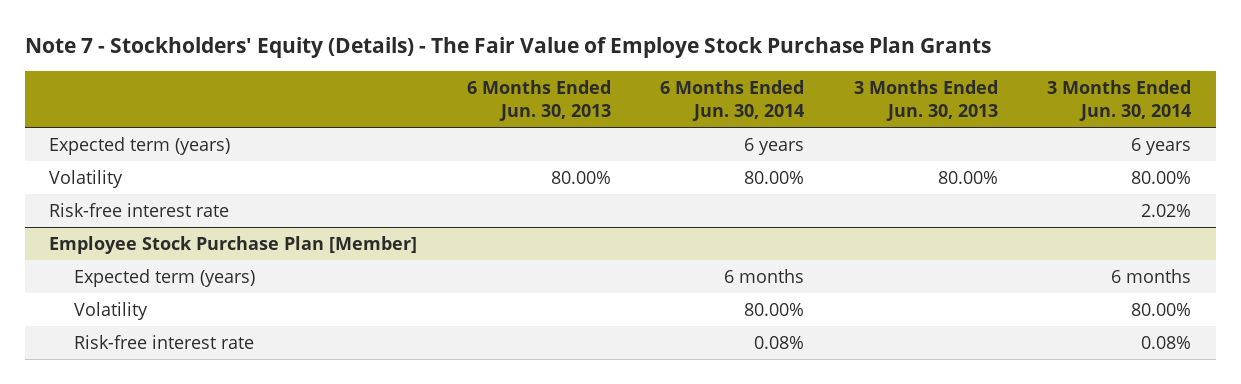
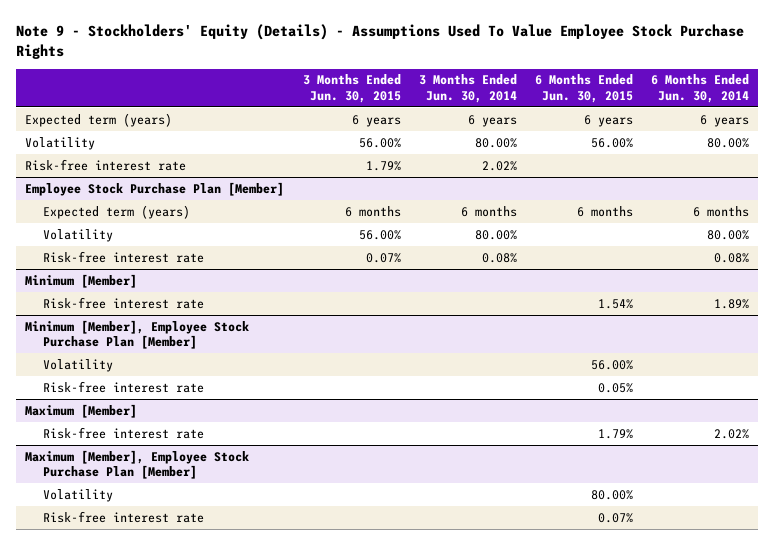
[24,36,991,58] Note 7 - Stockholders' Equity (Details) - The Fair Value of Employe Stock Purchase Plan Grants -> [16,24,745,59] Note 9 - Stockholders' Equity (Details) - Assumptions Used To Value Employee Stock Purchase Rights
[466,80,611,122] 6 Months Ended Jun. 30, 2013 -> none
[853,80,998,122] 3 Months Ended Jun. 30, 2013 -> none
none -> [302,74,401,103] 3 Months Ended Jun. 30, 2015
none -> [535,74,634,103] 6 Months Ended Jun. 30, 2015
none -> [25,273,138,288] Minimum [Member]
none -> [42,296,204,309] Risk-free interest rate
none -> [25,319,250,350] Minimum [Member], Employee Stock Purchase Plan [Member]
none -> [42,358,113,372] Volatility
none -> [42,380,204,393] Risk-free interest rate
none -> [25,403,138,418] Maximum [Member]
none -> [42,426,204,439] Risk-free interest rate
none -> [25,449,250,480] Maximum [Member], Employee Stock Purchase Plan [Member]
none -> [42,488,113,502] Volatility
none -> [42,510,204,523] Risk-free interest rate

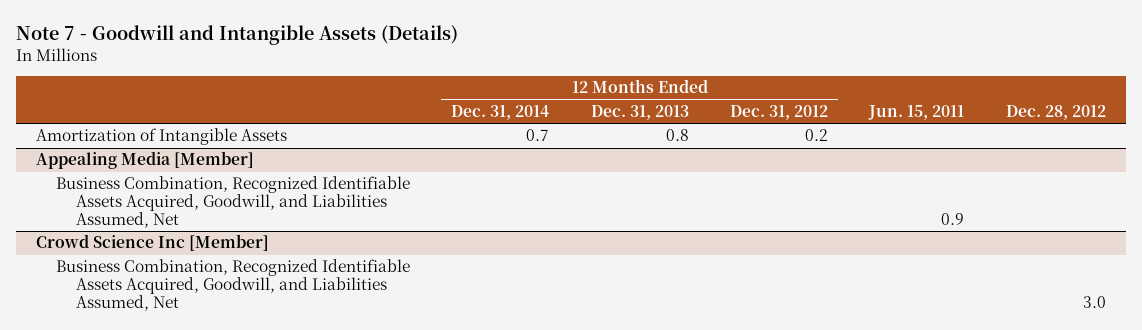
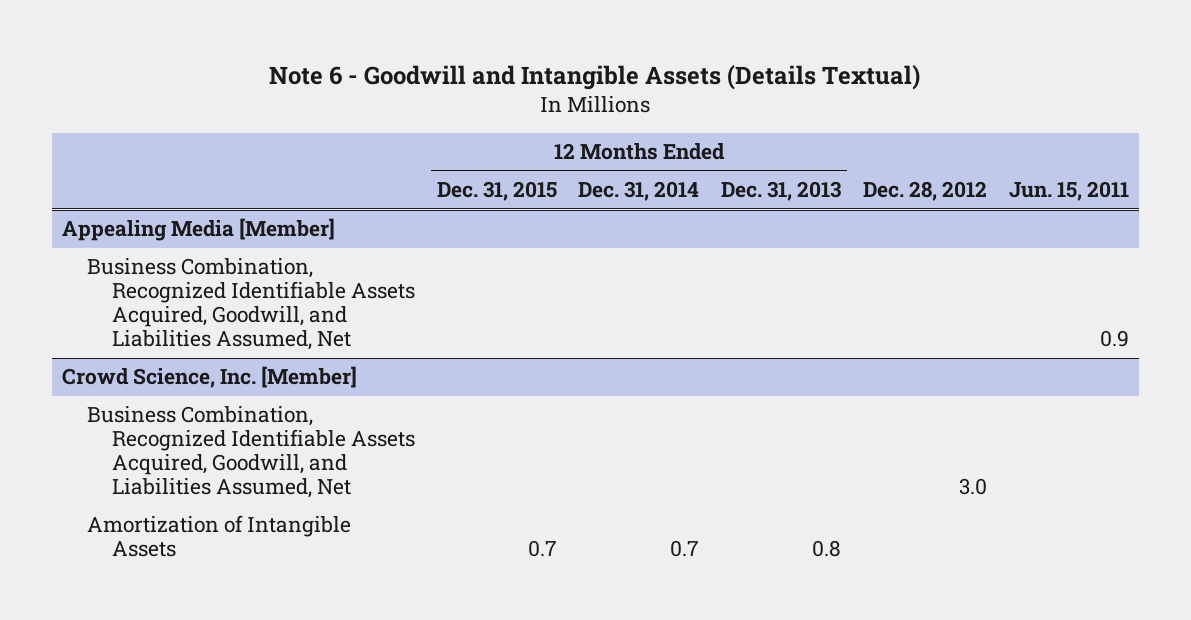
[15,24,458,45] Note 7 - Goodwill and Intangible Assets (Details) -> [269,64,921,90] Note 6 - Goodwill and Intangible Assets (Details Textual)
[730,104,829,120] Dec. 31, 2012 -> none
none -> [436,181,557,202] Dec. 31, 2015
[36,128,288,146] Amortization of Intangible Assets -> none
[36,234,270,252] Crowd Science Inc [Member] -> [62,366,358,389] Crowd Science, Inc. [Member]
none -> [87,515,352,558] Amortization of Intangible Assets

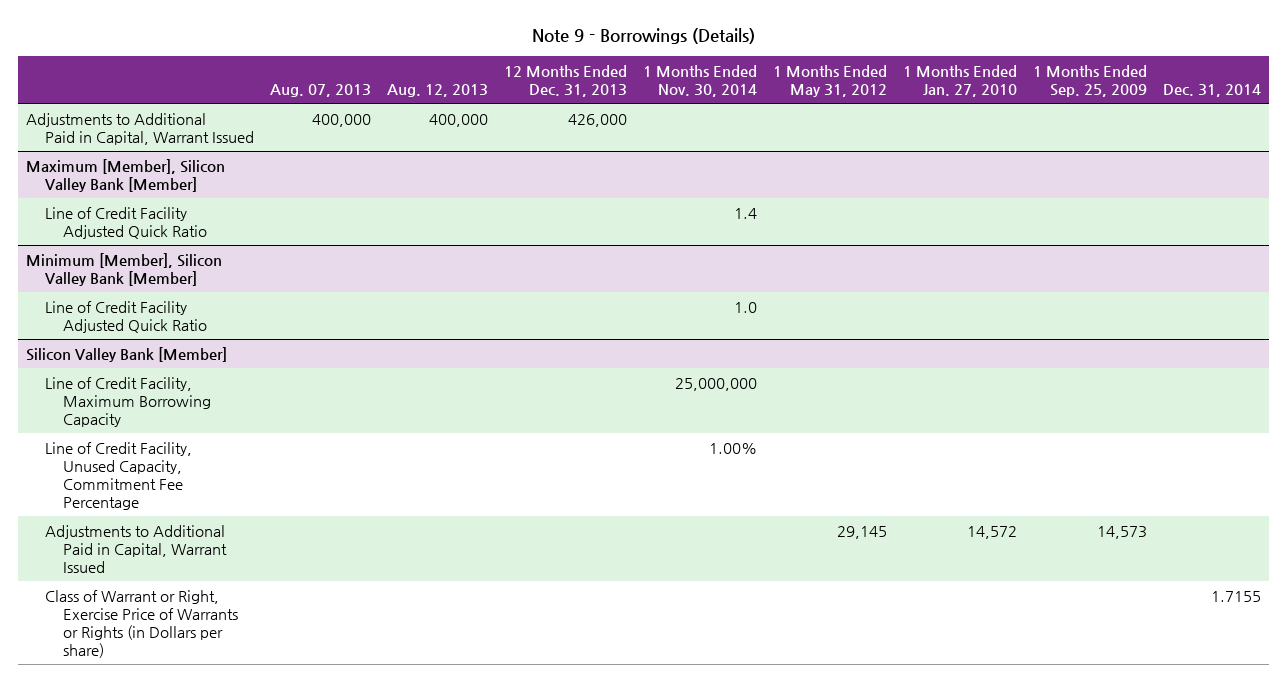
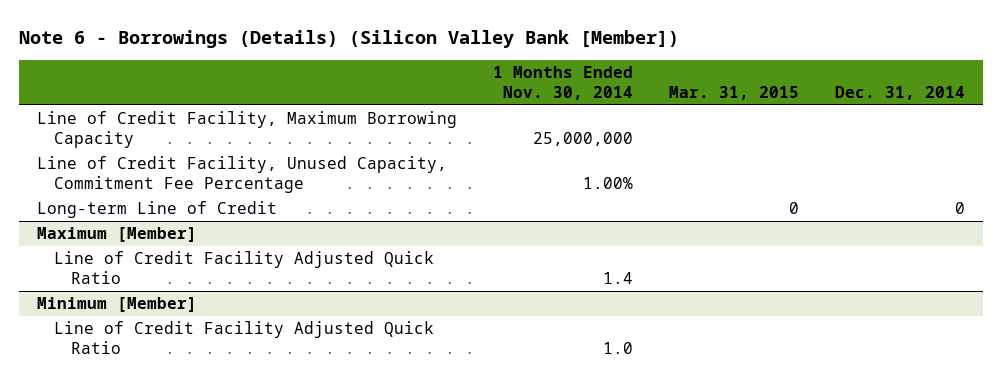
[531,28,755,45] Note 9 - Borrowings (Details) -> [19,29,680,48] Note 6 - Borrowings (Details) (Silicon Valley Bank [Member])
[269,83,371,97] Aug. 07, 2013 -> none
[386,83,488,97] Aug. 12, 2013 -> none
[503,64,627,97] 12 Months Ended Dec. 31, 2013 -> none
[772,64,887,97] 1 Months Ended May 31, 2012 -> none
[902,64,1017,97] 1 Months Ended Jan. 27, 2010 -> none
[1032,64,1147,97] 1 Months Ended Sep. 25, 2009 -> none
none -> [669,85,800,100] Mar. 31, 2015
[26,112,254,145] Adjustments to Additional Paid in Capital, Warrant Issued -> none
none -> [37,111,458,148] Line of Credit Facility, Maximum Borrowing Capacity
none -> [37,156,448,193] Line of Credit Facility, Unused Capacity, Commitment Fee Percentage
none -> [37,201,278,219] Long-term Line of Credit
[26,158,226,192] Maximum [Member], Silicon Valley Bank [Member] -> [37,227,198,243] Maximum [Member]
[26,252,223,286] Minimum [Member], Silicon Valley Bank [Member] -> [37,297,198,313] Minimum [Member]
[26,346,228,362] Silicon Valley Bank [Member] -> none
[44,376,211,427] Line of Credit Facility, Maximum Borrowing Capacity -> none
[44,441,192,511] Line of Credit Facility, Unused Capacity, Commitment Fee Percentage -> none
[44,524,227,573] Adjustments to Additional Paid in Capital, Warrant Issued -> none
[44,589,238,659] Class of Warrant or Right, Exercise Price of Warrants or Rights (in Dollars per share) -> none

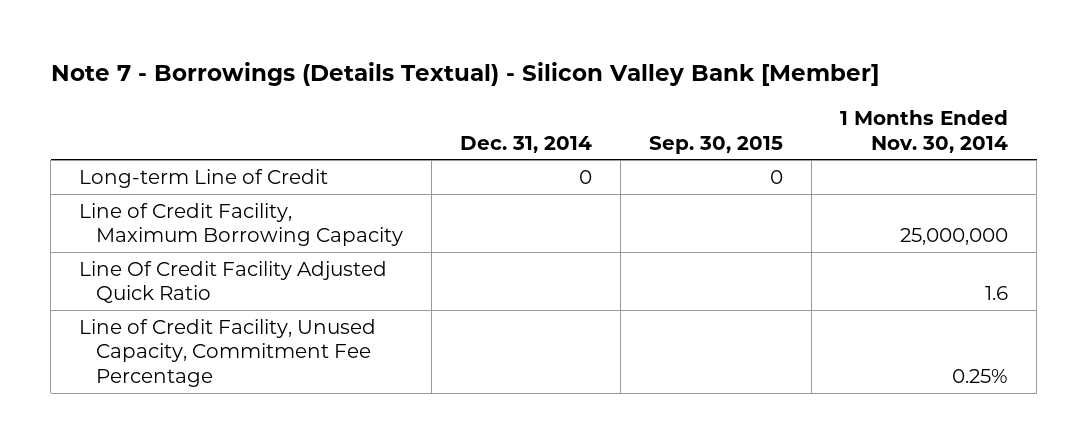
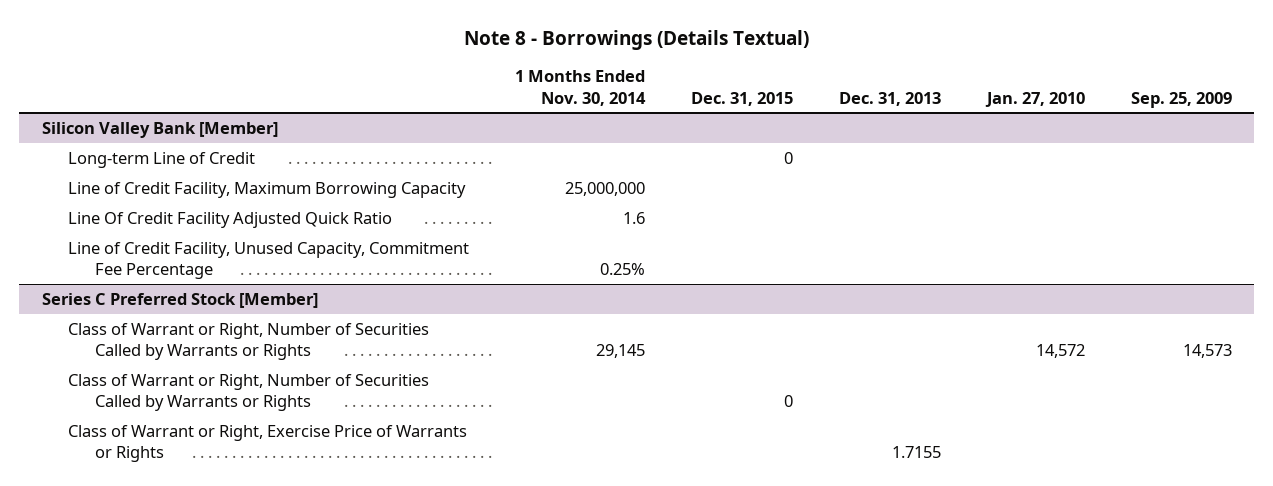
[50,62,879,87] Note 7 - Borrowings (Details Textual) - Silicon Valley Bank [Member] -> [463,29,809,50] Note 8 - Borrowings (Details Textual)
[459,135,592,153] Dec. 31, 2014 -> none
[648,135,783,154] Sep. 30, 2015 -> none
none -> [691,91,794,106] Dec. 31, 2015
none -> [838,91,941,106] Dec. 31, 2013
none -> [984,91,1085,107] Jan. 27, 2010
none -> [1130,91,1232,108] Sep. 25, 2009
none -> [41,121,278,138] Silicon Valley Bank [Member]
none -> [41,292,318,308] Series C Preferred Stock [Member]
none -> [68,322,430,361] Class of Warrant or Right, Number of Securities Called by Warrants or Rights
none -> [68,373,430,412] Class of Warrant or Right, Number of Securities Called by Warrants or Rights
none -> [68,424,468,463] Class of Warrant or Right, Exercise Price of Warrants or Rights

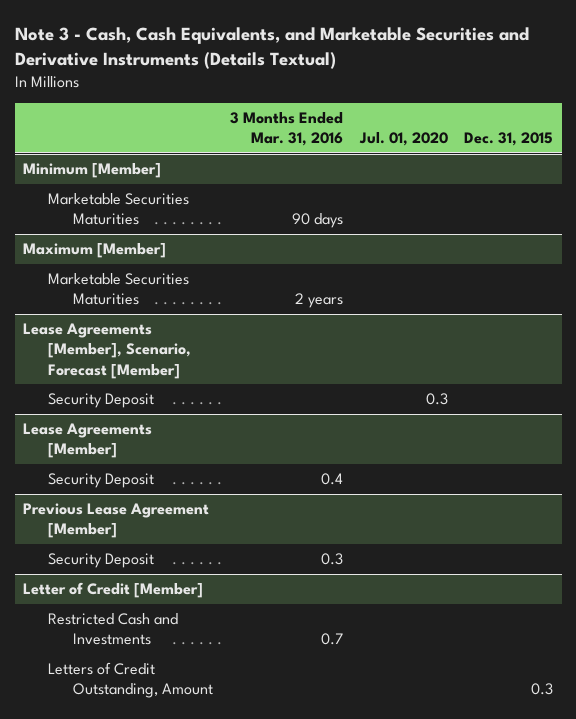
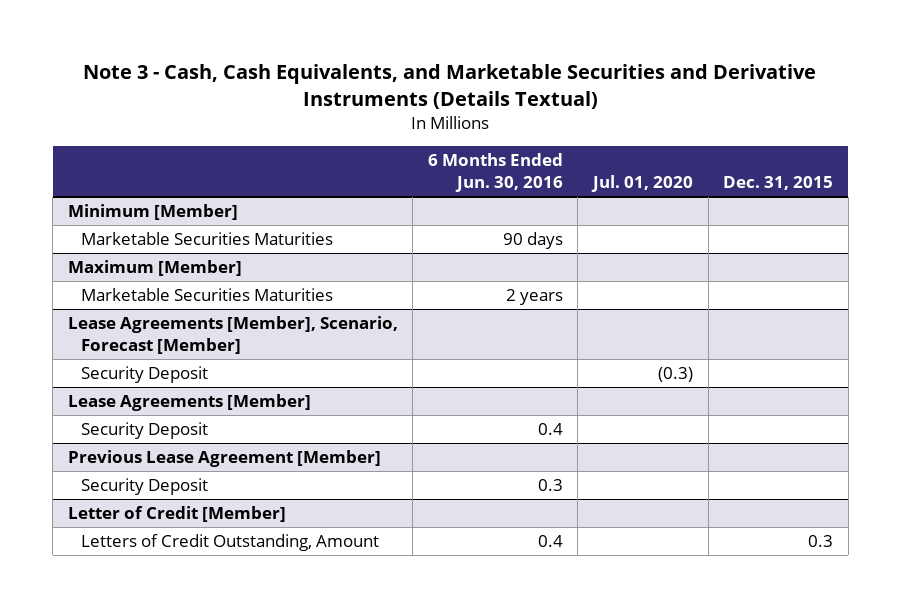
[229,112,343,147] 3 Months Ended Mar. 31, 2016 -> none
none -> [427,153,563,193] 6 Months Ended Jun. 30, 2016
[425,393,448,406] 0.3 -> [658,367,694,383] (0.3)
[48,613,179,646] Restricted Cash and Investments -> none

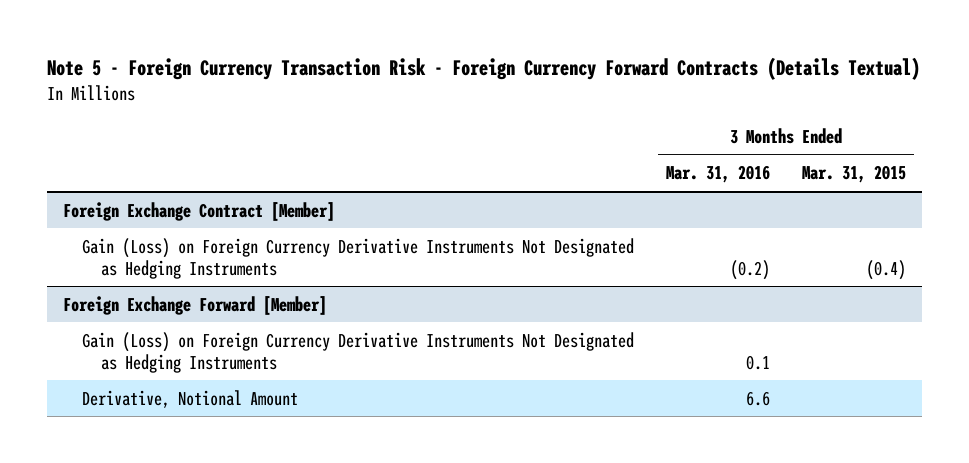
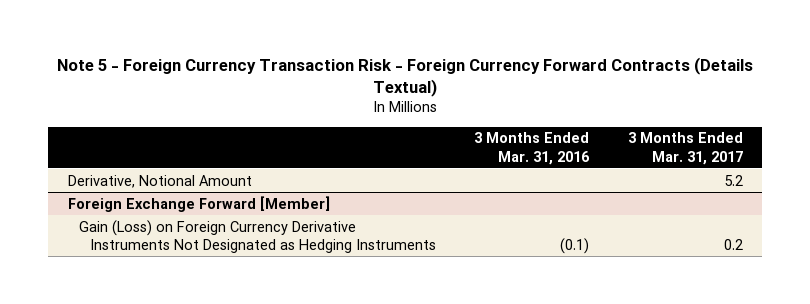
[802,165,907,184] Mar. 31, 2015 -> none
none -> [627,132,743,165] 3 Months Ended Mar. 31, 2017
[62,201,335,221] Foreign Exchange Contract [Member] -> none
[81,237,634,279] Gain (Loss) on Foreign Currency Derivative Instruments Not Designated as Hedging Instruments -> none
none -> [67,174,252,188] Derivative, Notional Amount
[81,389,298,408] Derivative, Notional Amount -> none
[746,354,771,370] 0.1 -> [560,237,590,254] (0.1)

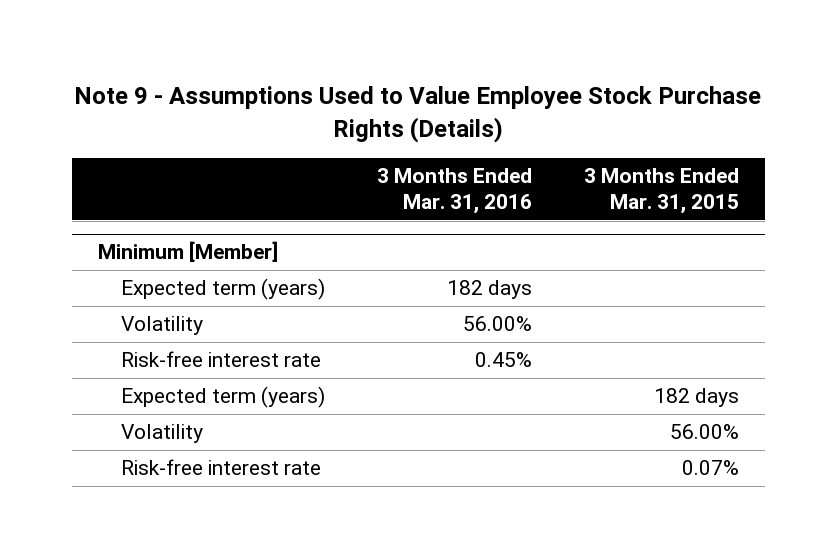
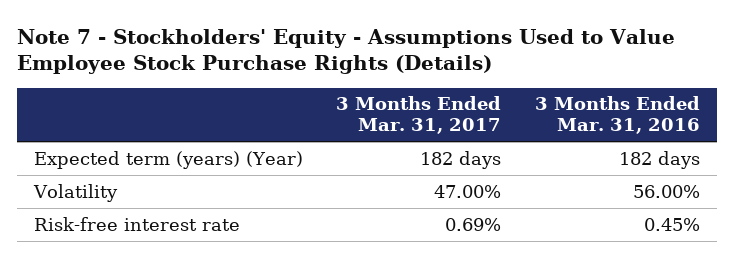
[74,86,762,143] Note 9 - Assumptions Used to Value Employee Stock Purchase Rights (Details) -> [16,28,675,75] Note 7 - Stockholders' Equity - Assumptions Used to Value Employee Stock Purchase Rights (Details)
[583,167,739,215] 3 Months Ended Mar. 31, 2015 -> none
none -> [336,96,502,134] 3 Months Ended Mar. 31, 2017
[97,241,278,263] Minimum [Member] -> none
[120,278,325,301] Expected term (years) -> [33,150,303,169] Expected term (years) (Year)
[120,386,325,409] Expected term (years) -> none
[120,424,203,444] Volatility -> none
[120,459,321,476] Risk-free interest rate -> none

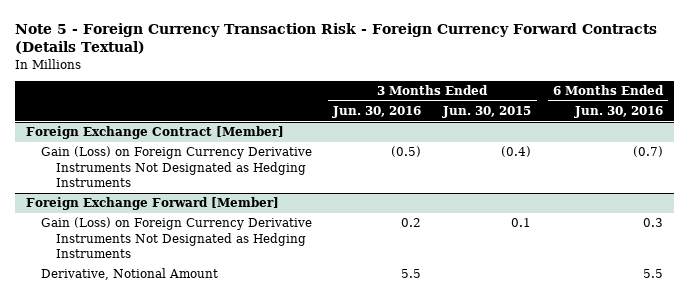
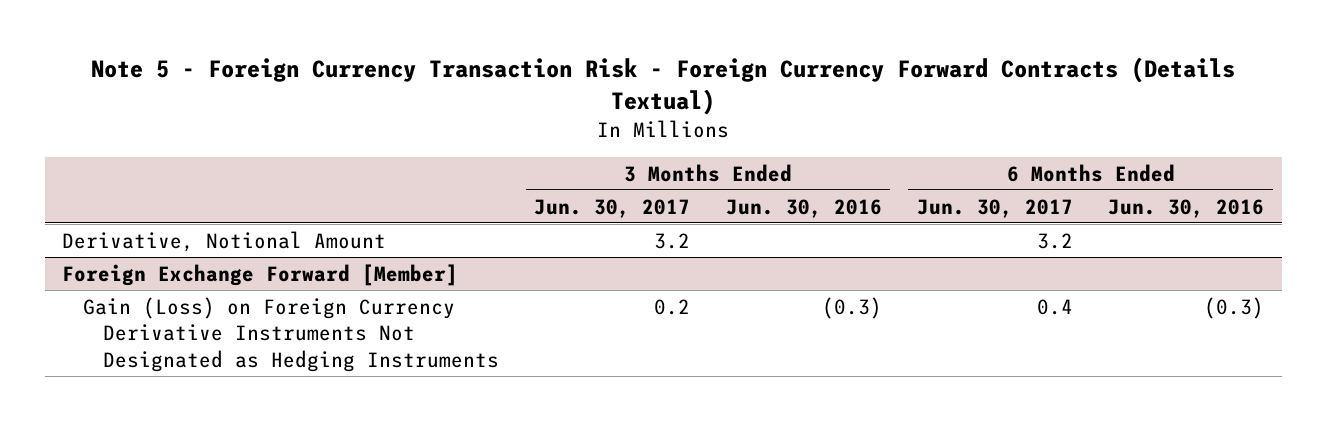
[442,106,532,119] Jun. 30, 2015 -> none
none -> [534,198,691,218] Jun. 30, 2017
none -> [916,198,1073,218] Jun. 30, 2017
[25,126,284,140] Foreign Exchange Contract [Member] -> none
[40,146,312,188] Gain (Loss) on Foreign Currency Derivative Instruments Not Designated as Hedging Instruments -> none
none -> [62,230,387,252] Derivative, Notional Amount
[40,268,218,281] Derivative, Notional Amount -> none
[401,218,422,228] 0.2 -> [821,296,882,319] (0.3)
[643,218,664,228] 0.3 -> [1204,296,1265,319] (0.3)

